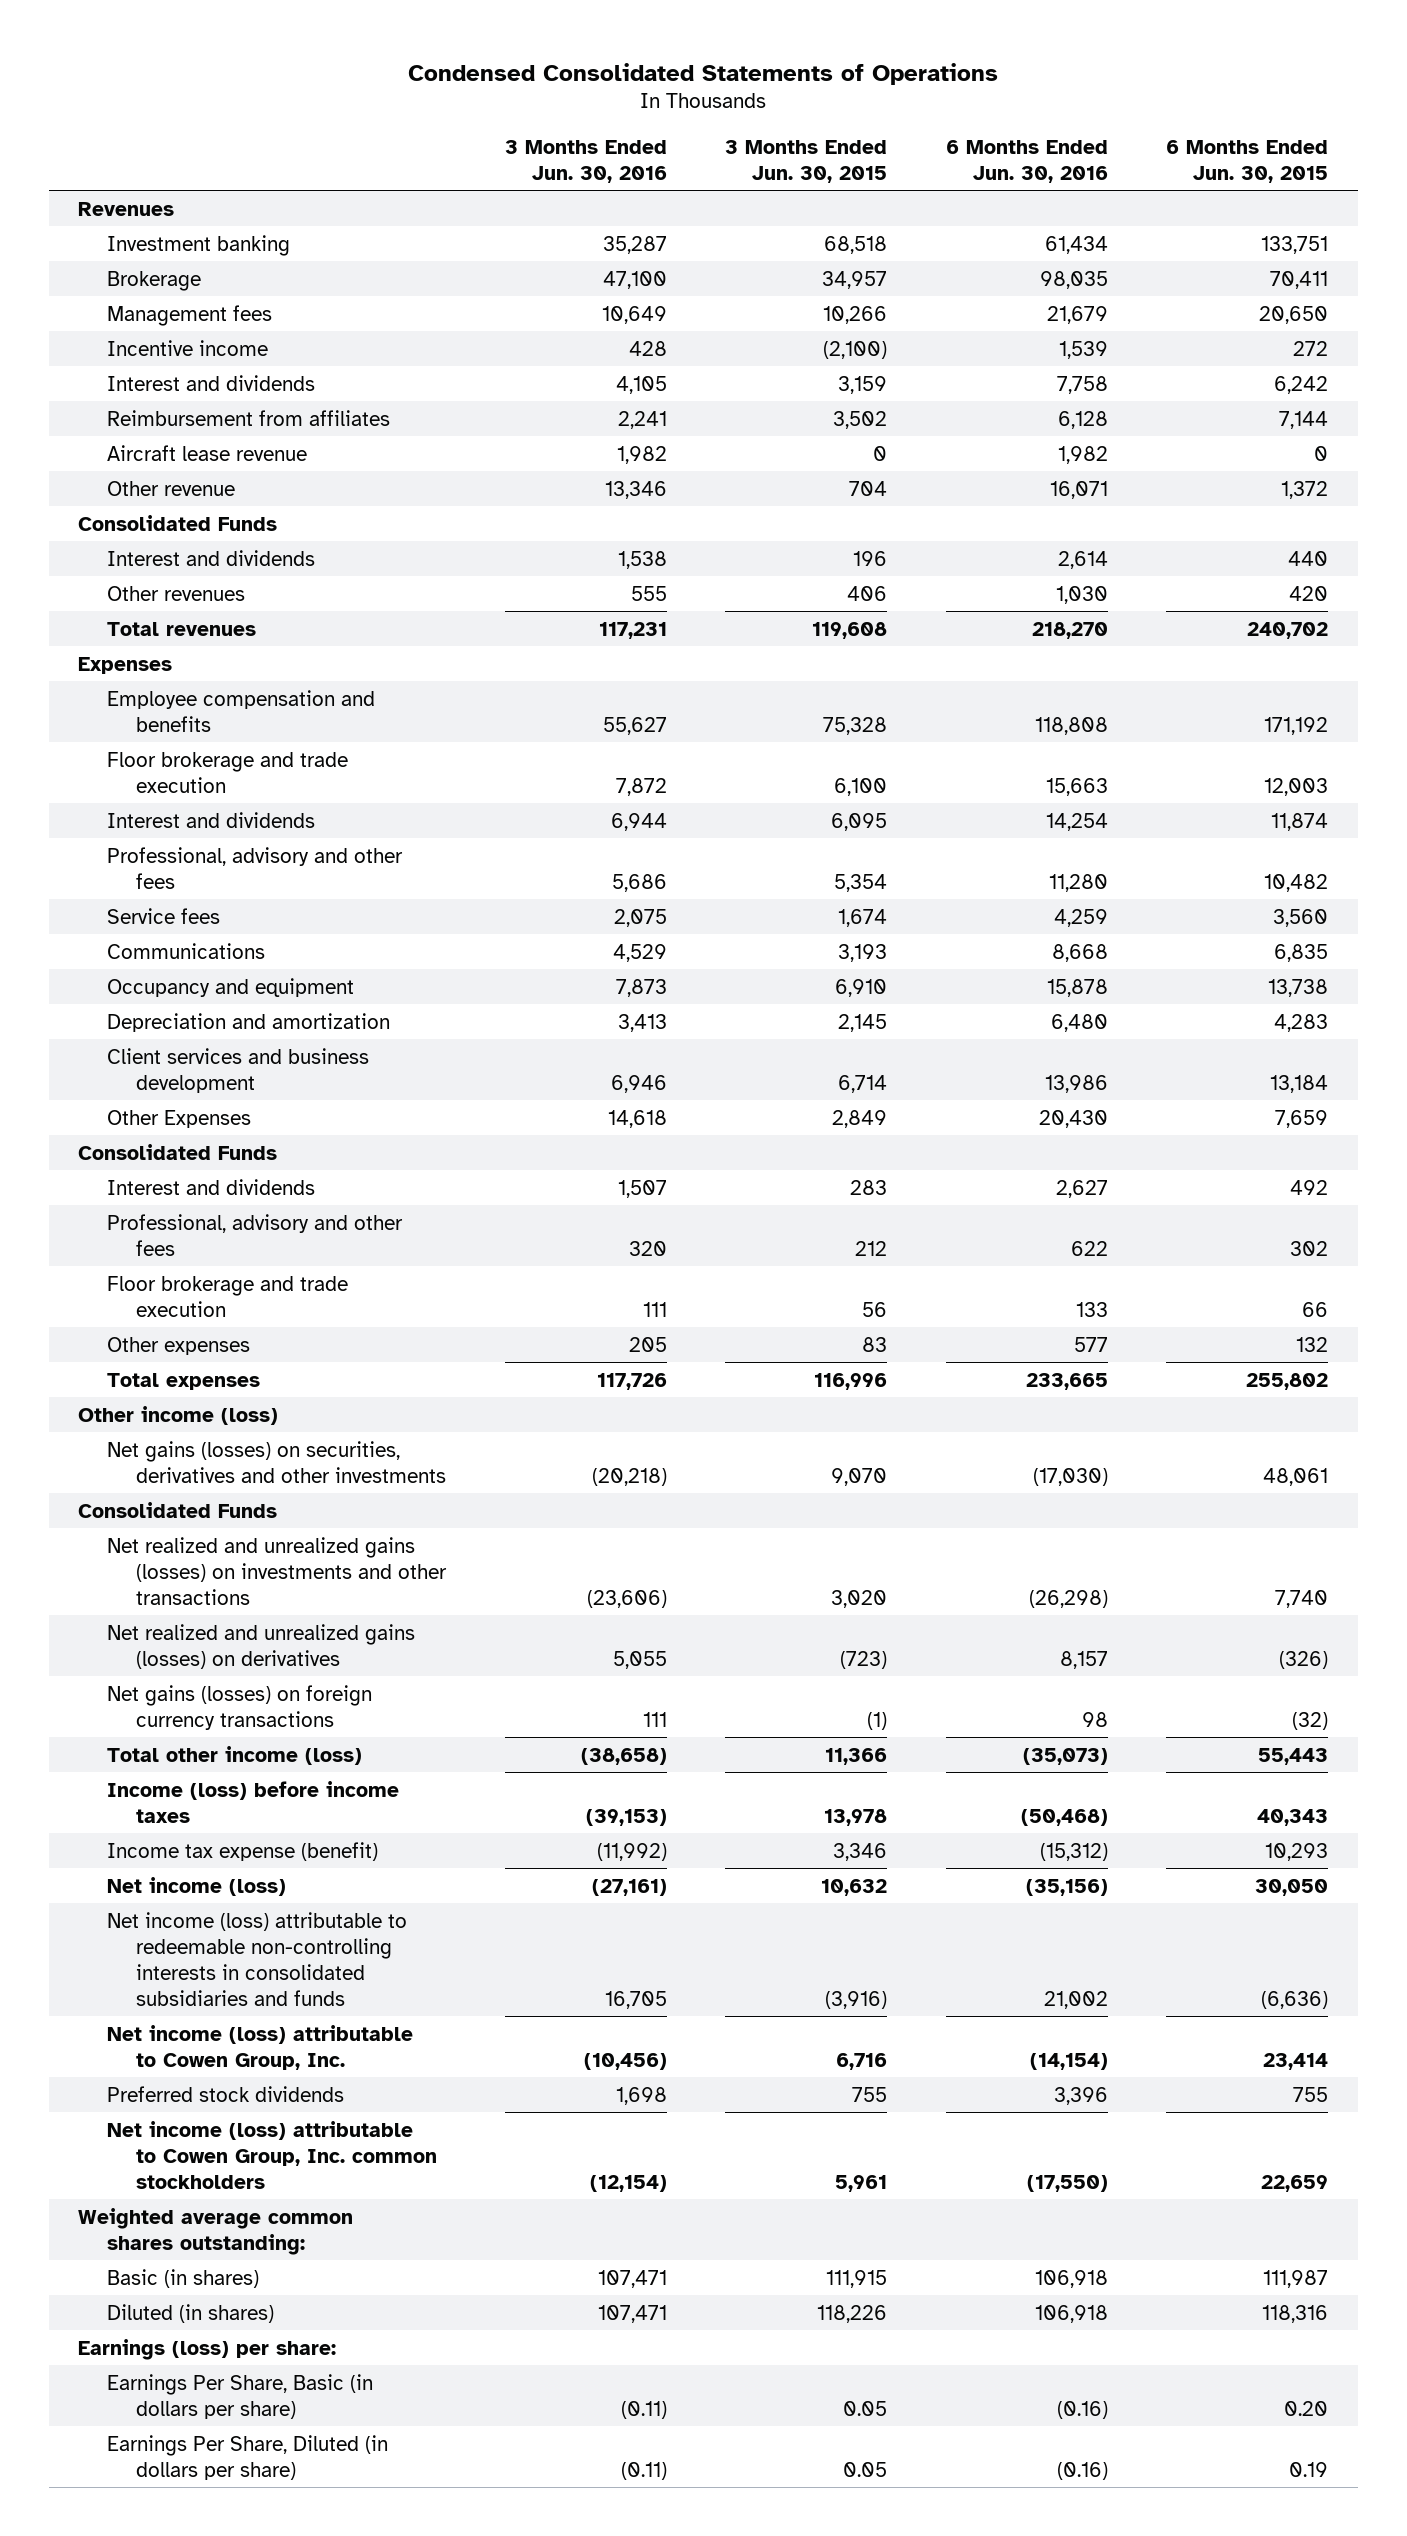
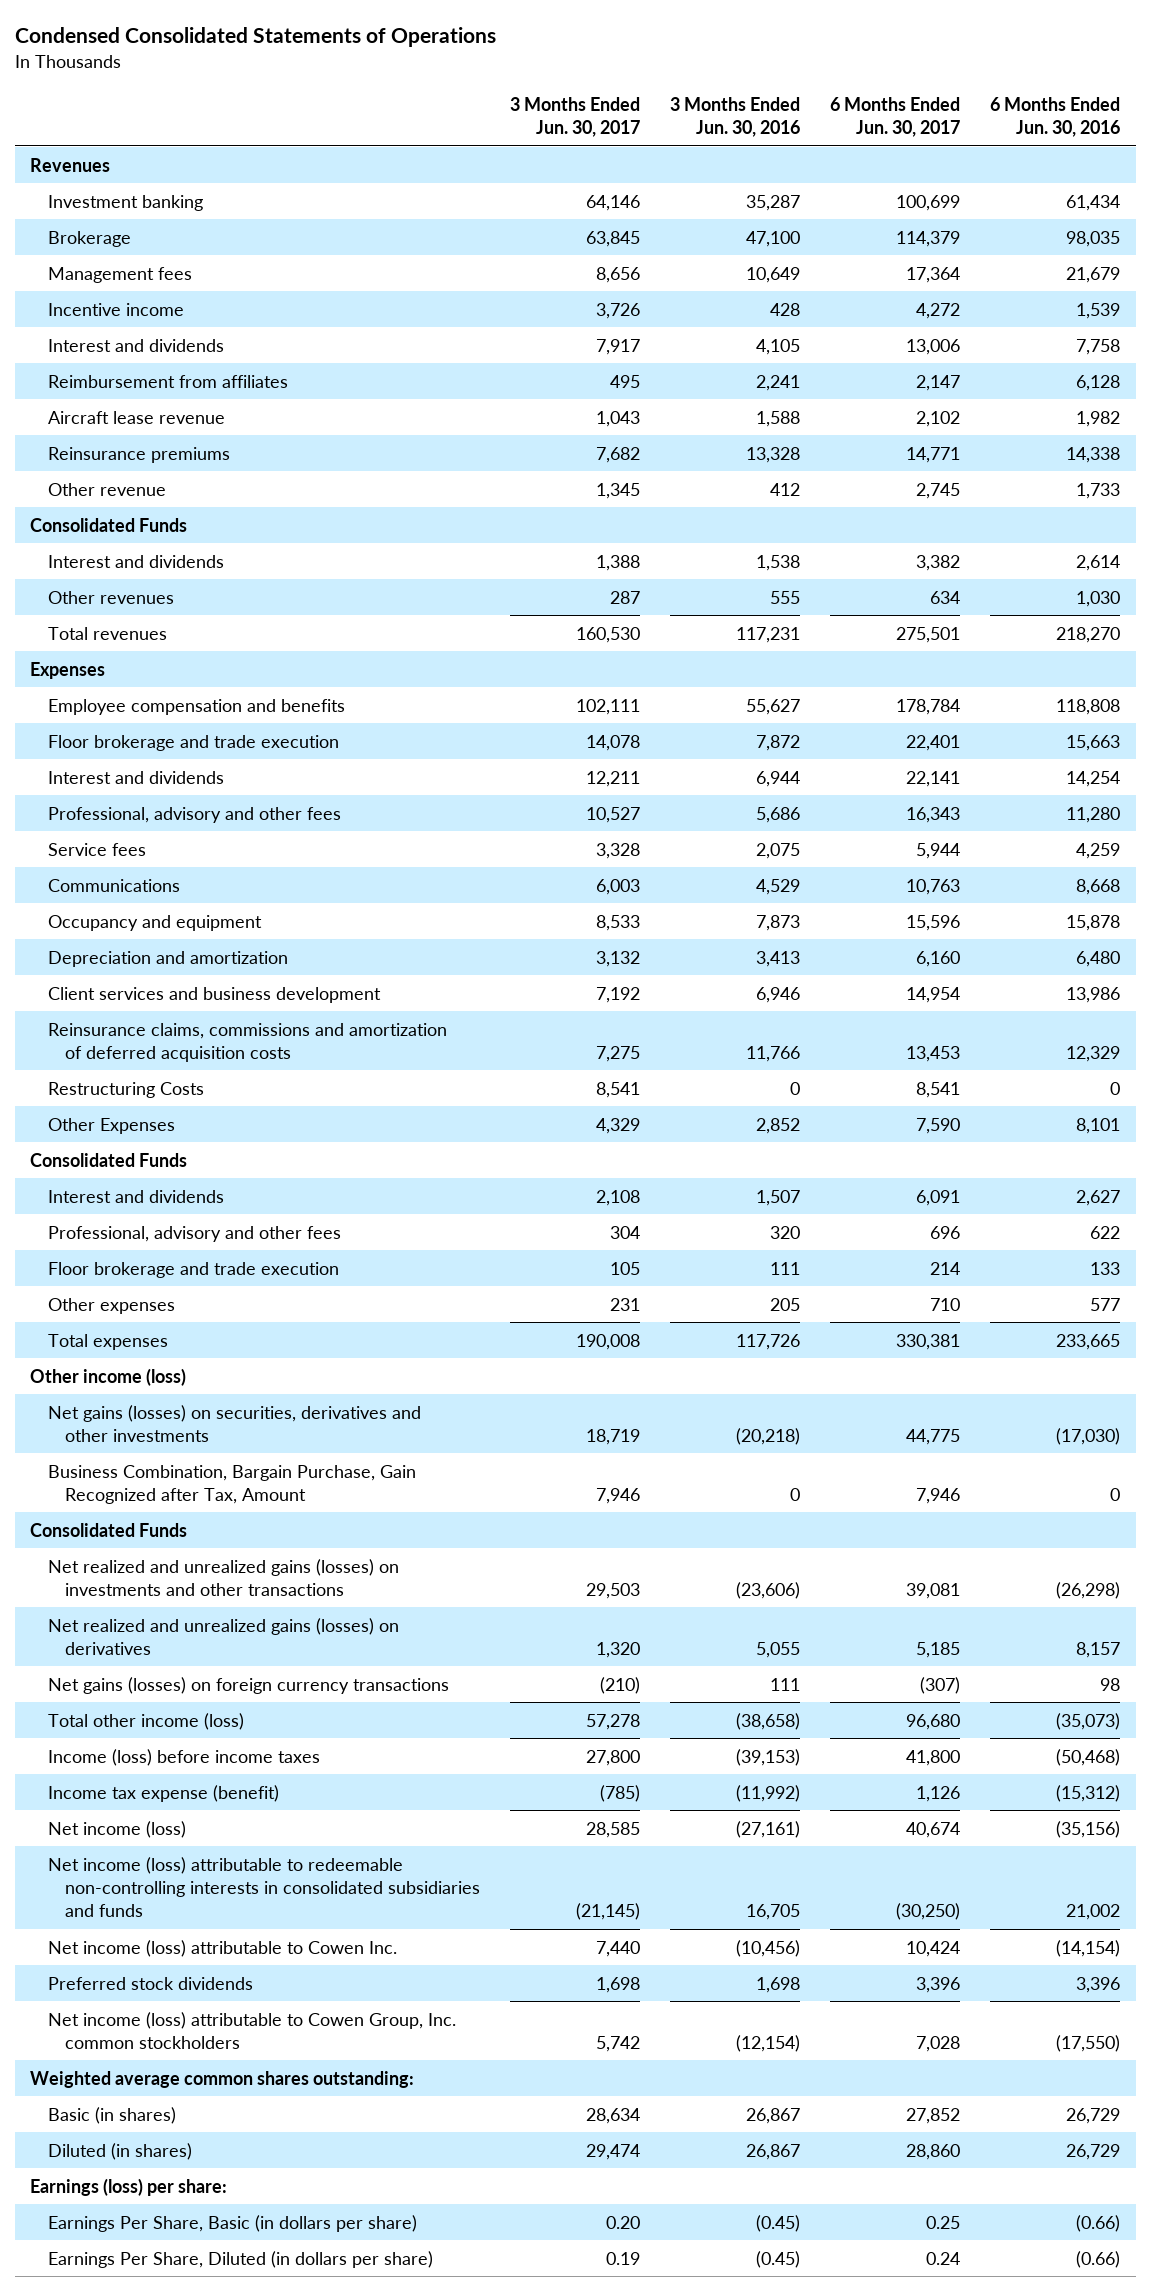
[725,139,888,183] 3 Months Ended Jun. 30, 2015 -> none
[1166,139,1329,183] 6 Months Ended Jun. 30, 2015 -> none
none -> [510,96,641,138] 3 Months Ended Jun. 30, 2017
none -> [830,96,961,138] 6 Months Ended Jun. 30, 2017
[616,445,667,464] 1,982 -> [756,410,801,427] 1,588
none -> [47,446,230,463] Reinsurance premiums
[604,480,667,499] 13,346 -> [770,482,801,496] 412
[1049,480,1108,499] 16,071 -> [1076,482,1121,499] 1,733
none -> [47,1022,447,1062] Reinsurance claims, commissions and amortization of deferred acquisition costs
none -> [47,1081,204,1098] Restructuring Costs
[607,1109,667,1128] 14,618 -> [756,1117,801,1134] 2,852
[1038,1109,1108,1128] 20,430 -> [1076,1117,1121,1134] 8,101
none -> [47,1464,416,1504] Business Combination, Bargain Purchase, Gain Recognized after Tax, Amount
[107,2024,414,2070] Net income (loss) attributable to Cowen Group, Inc. -> [47,1939,397,1957] Net income (loss) attributable to Cowen Inc.
[597,2269,667,2288] 107,471 -> [746,2107,801,2124] 26,867
[1034,2269,1108,2288] 106,918 -> [1066,2107,1121,2124] 26,729
[597,2304,667,2323] 107,471 -> [746,2143,801,2160] 26,867
[1034,2304,1108,2323] 106,918 -> [1066,2143,1121,2160] 26,729
[620,2400,667,2419] (0.11) -> [756,2214,801,2232] (0.45)
[1056,2400,1108,2419] (0.16) -> [1076,2214,1121,2232] (0.66)
[620,2461,667,2480] (0.11) -> [756,2250,801,2268] (0.45)
[1056,2461,1108,2480] (0.16) -> [1076,2250,1121,2268] (0.66)

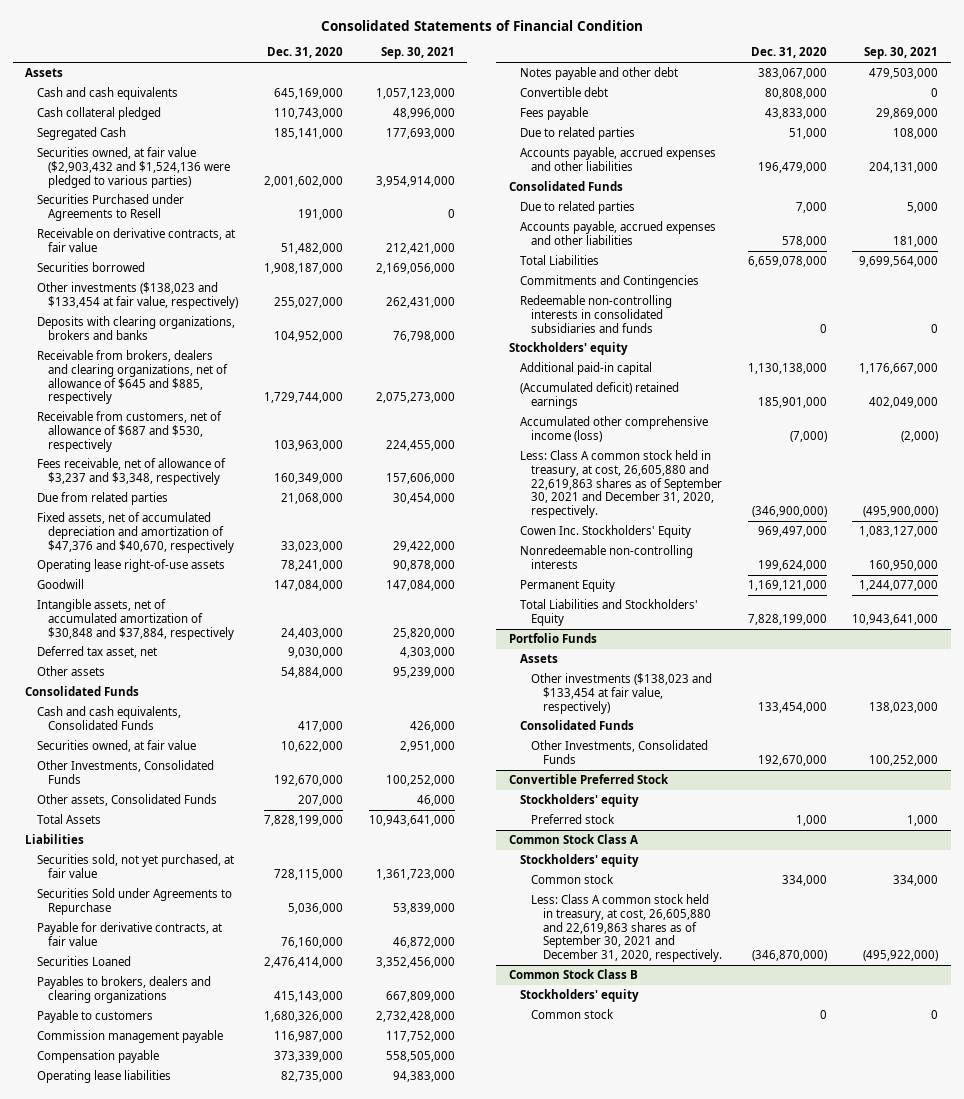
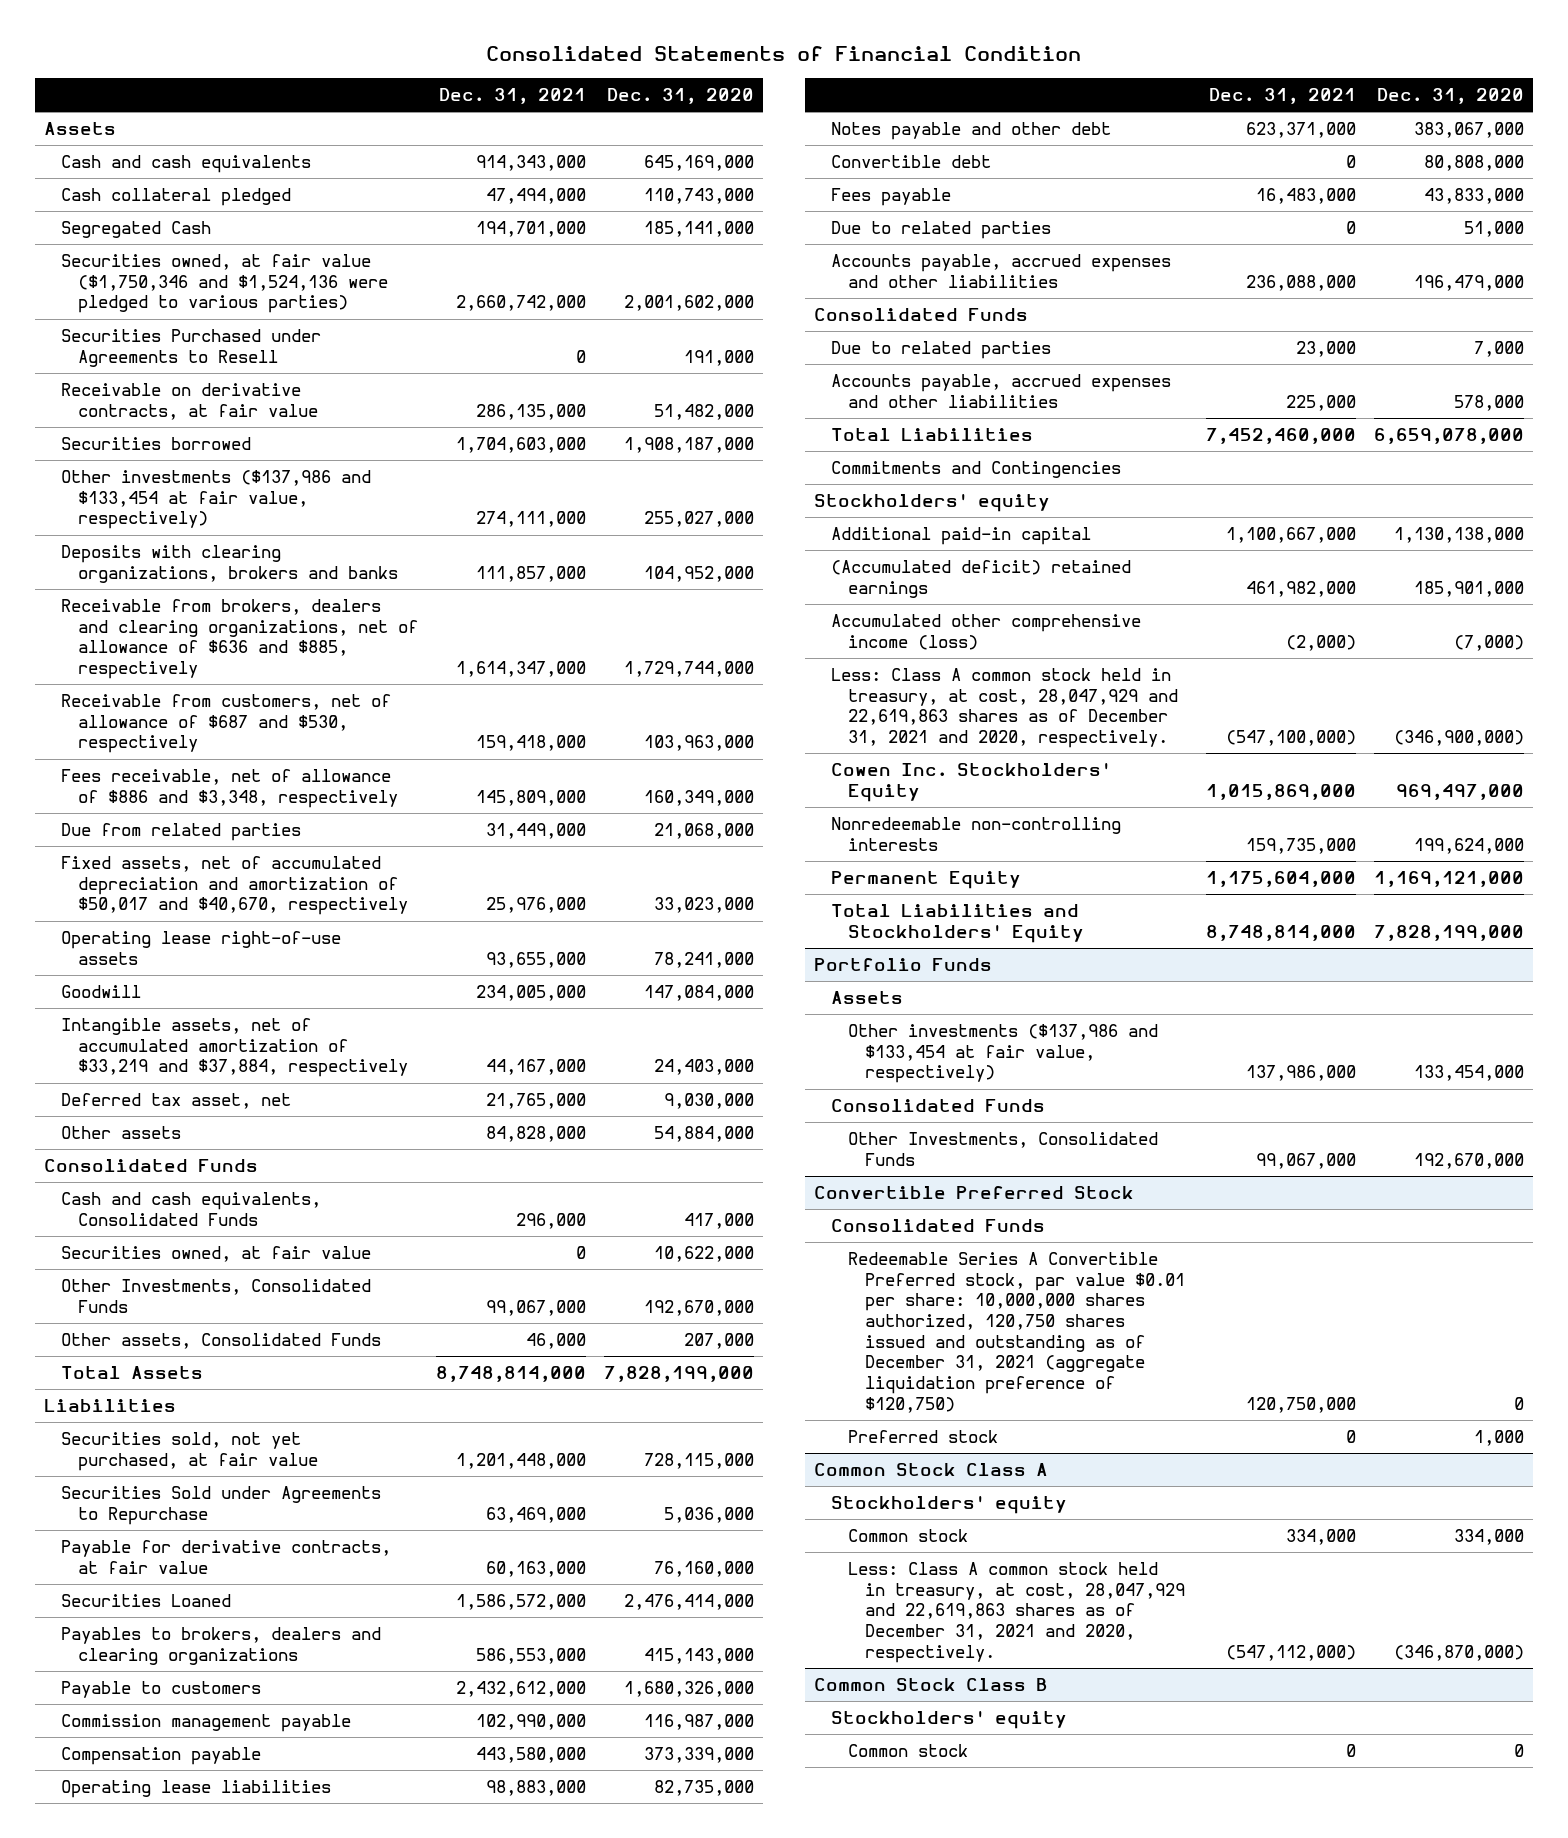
[380,47,455,60] Sep. 30, 2021 -> none
none -> [439,87,587,104] Dec. 31, 2021
[36,147,230,188] Securities owned, at fair value ($2,903,432 and $1,524,136 were pledged to various parties) -> [61,254,389,314] Securities owned, at fair value ($1,750,346 and $1,524,136 were pledged to various parties)
[36,282,238,309] Other investments ($138,023 and $133,454 at fair value, respectively) -> [61,470,372,530] Other investments ($137,986 and $133,454 at fair value, respectively)
[36,350,228,405] Receivable from brokers, dealers and clearing organizations, net of allowance of $645 and $885, respectively -> [61,599,419,680] Receivable from brokers, dealers and clearing organizations, net of allowance of $636 and $885, respectively
[36,458,226,485] Fees receivable, net of allowance of $3,237 and $3,348, respectively -> [61,769,399,808] Fees receivable, net of allowance of $886 and $3,348, respectively
[36,512,234,553] Fixed assets, net of accumulated depreciation and amortization of $47,376 and $40,670, respectively -> [61,856,409,916] Fixed assets, net of accumulated depreciation and amortization of $50,017 and $40,670, respectively
[36,599,234,640] Intangible assets, net of accumulated amortization of $30,848 and $37,884, respectively -> [61,1018,409,1078] Intangible assets, net of accumulated amortization of $33,219 and $37,884, respectively
[520,295,673,333] Redeemable non-controlling interests in consolidated subsidiaries and funds -> none
[520,450,723,519] Less: Class A common stock held in treasury, at cost, 26,605,880 and 22,619,863 shares as of September 30, 2021 and December 31, 2020, respectively. -> [830,668,1179,749] Less: Class A common stock held in treasury, at cost, 28,047,929 and 22,619,863 shares as of December 31, 2021 and 2020, respectively.
[531,673,713,714] Other investments ($138,023 and $133,454 at fair value, respectively) -> [848,1024,1159,1084] Other investments ($137,986 and $133,454 at fair value, respectively)
[520,794,640,808] Stockholders' equity -> none
none -> [830,1219,1045,1233] Consolidated Funds
none -> [848,1252,1186,1413] Redeemable Series A Convertible Preferred stock, par value $0.01 per share: 10,000,000 shares authorized, 120,750 shares issued and outstanding as of December 31, 2021 (aggregate liquidation preference of $120,750)
[531,894,722,963] Less: Class A common stock held in treasury, at cost, 26,605,880 and 22,619,863 shares as of September 30, 2021 and December 31, 2020, respectively. -> [848,1562,1186,1663] Less: Class A common stock held in treasury, at cost, 28,047,929 and 22,619,863 shares as of December 31, 2021 and 2020, respectively.

